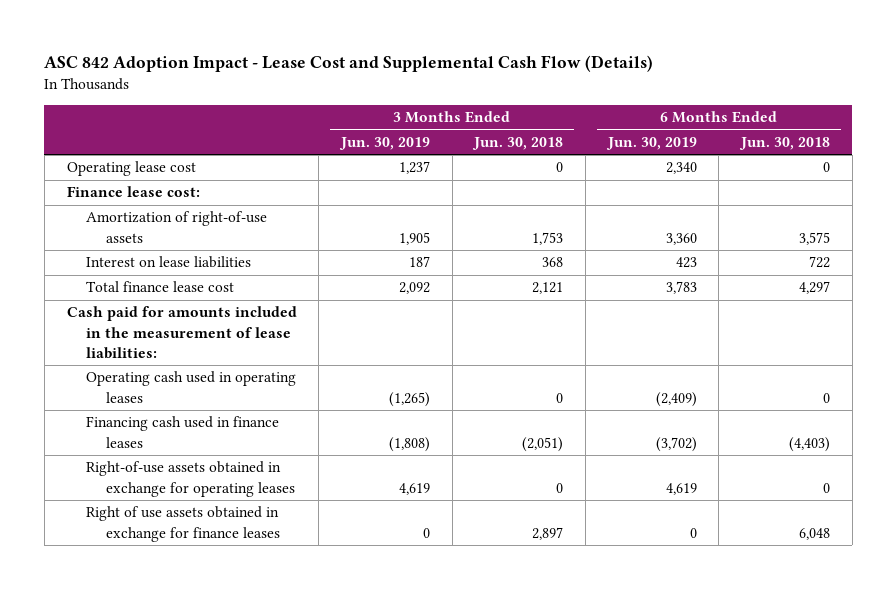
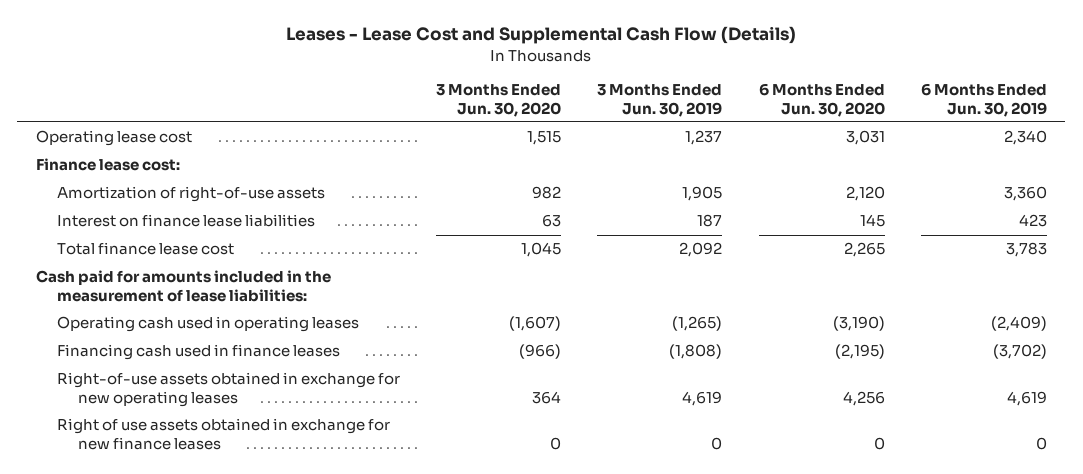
[44,55,654,73] ASC 842 Adoption Impact - Lease Cost and Supplemental Cash Flow (Details) -> [286,26,797,45] Leases - Lease Cost and Supplemental Cash Flow (Details)
[472,136,564,150] Jun. 30, 2018 -> none
[738,136,830,150] Jun. 30, 2018 -> none
none -> [436,83,562,117] 3 Months Ended Jun. 30, 2020
none -> [758,82,885,117] 6 Months Ended Jun. 30, 2020
[86,256,252,269] Interest on lease liabilities -> [56,214,315,228] Interest on finance lease liabilities
[86,461,296,497] Right-of-use assets obtained in exchange for operating leases -> [56,372,400,408] Right-of-use assets obtained in exchange for new operating leases
[86,506,281,542] Right of use assets obtained in exchange for finance leases -> [56,418,390,451] Right of use assets obtained in exchange for new finance leases

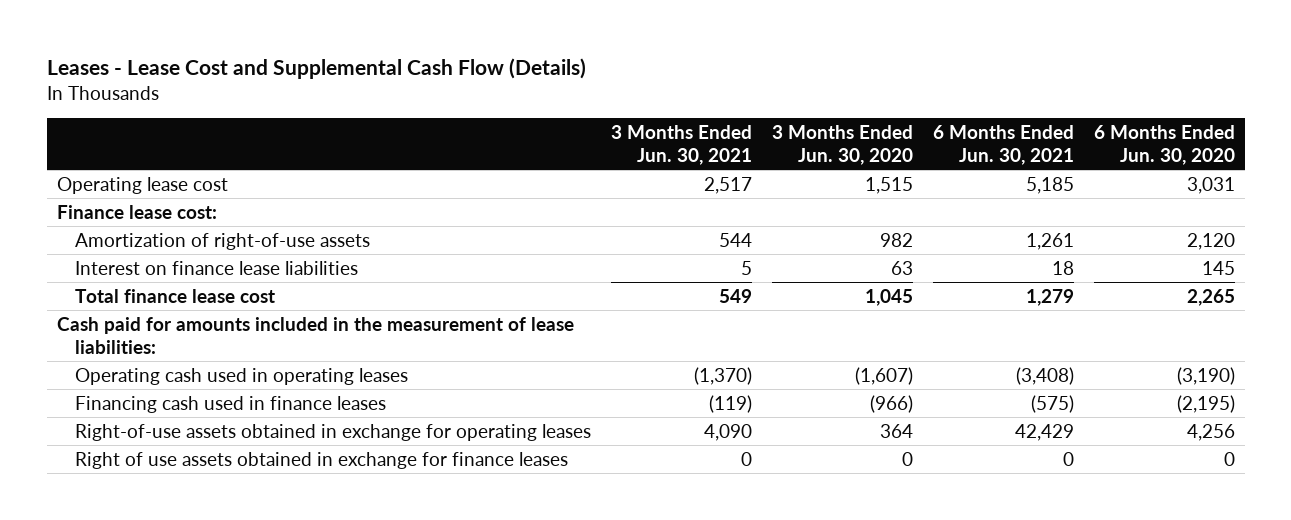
[597,83,723,117] 3 Months Ended Jun. 30, 2019 -> none
[921,82,1048,117] 6 Months Ended Jun. 30, 2019 -> none
none -> [610,125,752,165] 3 Months Ended Jun. 30, 2021
none -> [932,125,1074,165] 6 Months Ended Jun. 30, 2021
[56,372,400,408] Right-of-use assets obtained in exchange for new operating leases -> [74,423,591,441] Right-of-use assets obtained in exchange for operating leases
[56,418,390,451] Right of use assets obtained in exchange for new finance leases -> [74,451,568,469] Right of use assets obtained in exchange for finance leases

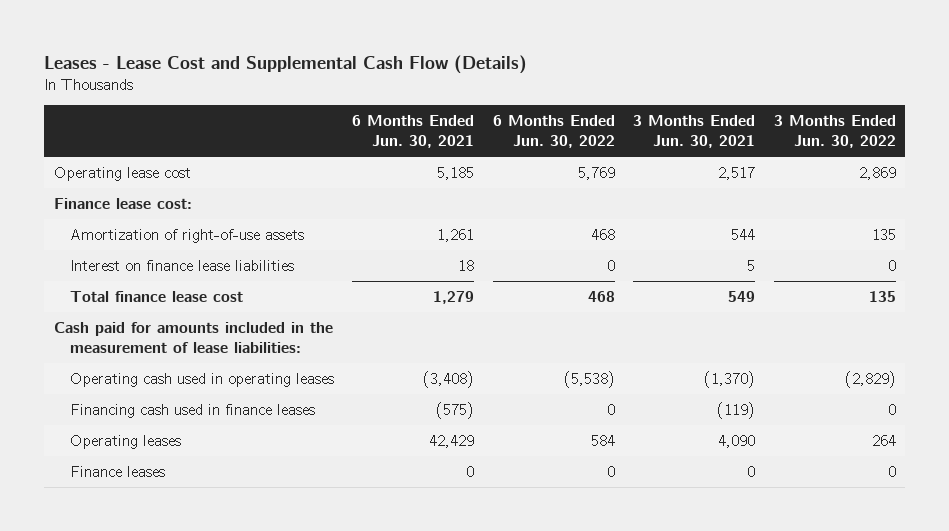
[771,125,913,165] 3 Months Ended Jun. 30, 2020 -> none
[1093,125,1235,165] 6 Months Ended Jun. 30, 2020 -> none
none -> [492,115,615,149] 6 Months Ended Jun. 30, 2022
none -> [773,115,896,149] 3 Months Ended Jun. 30, 2022
[74,423,591,441] Right-of-use assets obtained in exchange for operating leases -> [69,434,181,449] Operating leases
[74,451,568,469] Right of use assets obtained in exchange for finance leases -> [69,465,165,477] Finance leases

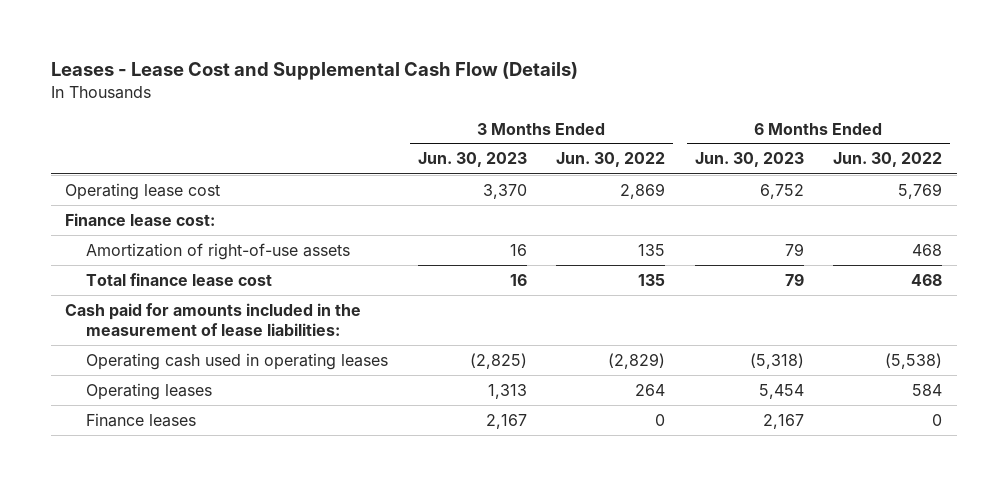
[352,115,475,149] 6 Months Ended Jun. 30, 2021 -> none
[633,115,756,149] 3 Months Ended Jun. 30, 2021 -> none
none -> [417,152,527,168] Jun. 30, 2023
none -> [694,152,804,168] Jun. 30, 2023
[69,259,294,271] Interest on finance lease liabilities -> none
[69,403,315,418] Financing cash used in finance leases -> none

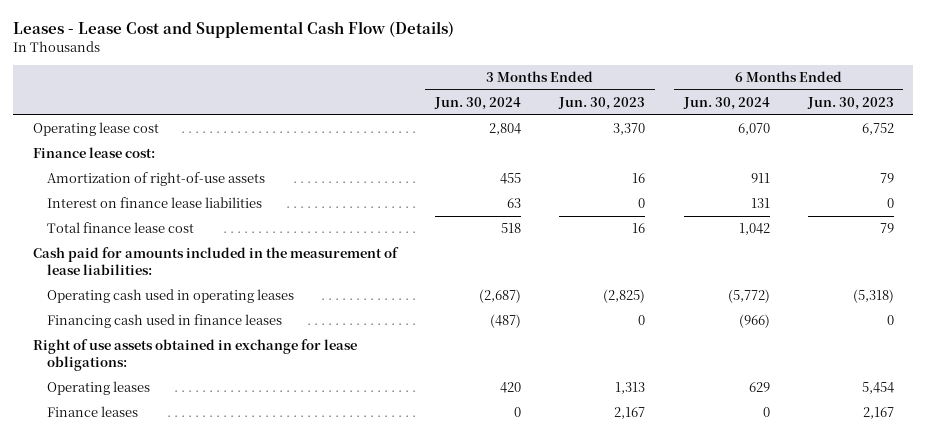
[556,152,666,168] Jun. 30, 2022 -> none
[833,152,943,168] Jun. 30, 2022 -> none
none -> [433,96,521,110] Jun. 30, 2024
none -> [682,96,770,110] Jun. 30, 2024
none -> [46,197,262,209] Interest on finance lease liabilities
none -> [46,314,282,329] Financing cash used in finance leases
none -> [32,339,357,372] Right of use assets obtained in exchange for lease obligations:

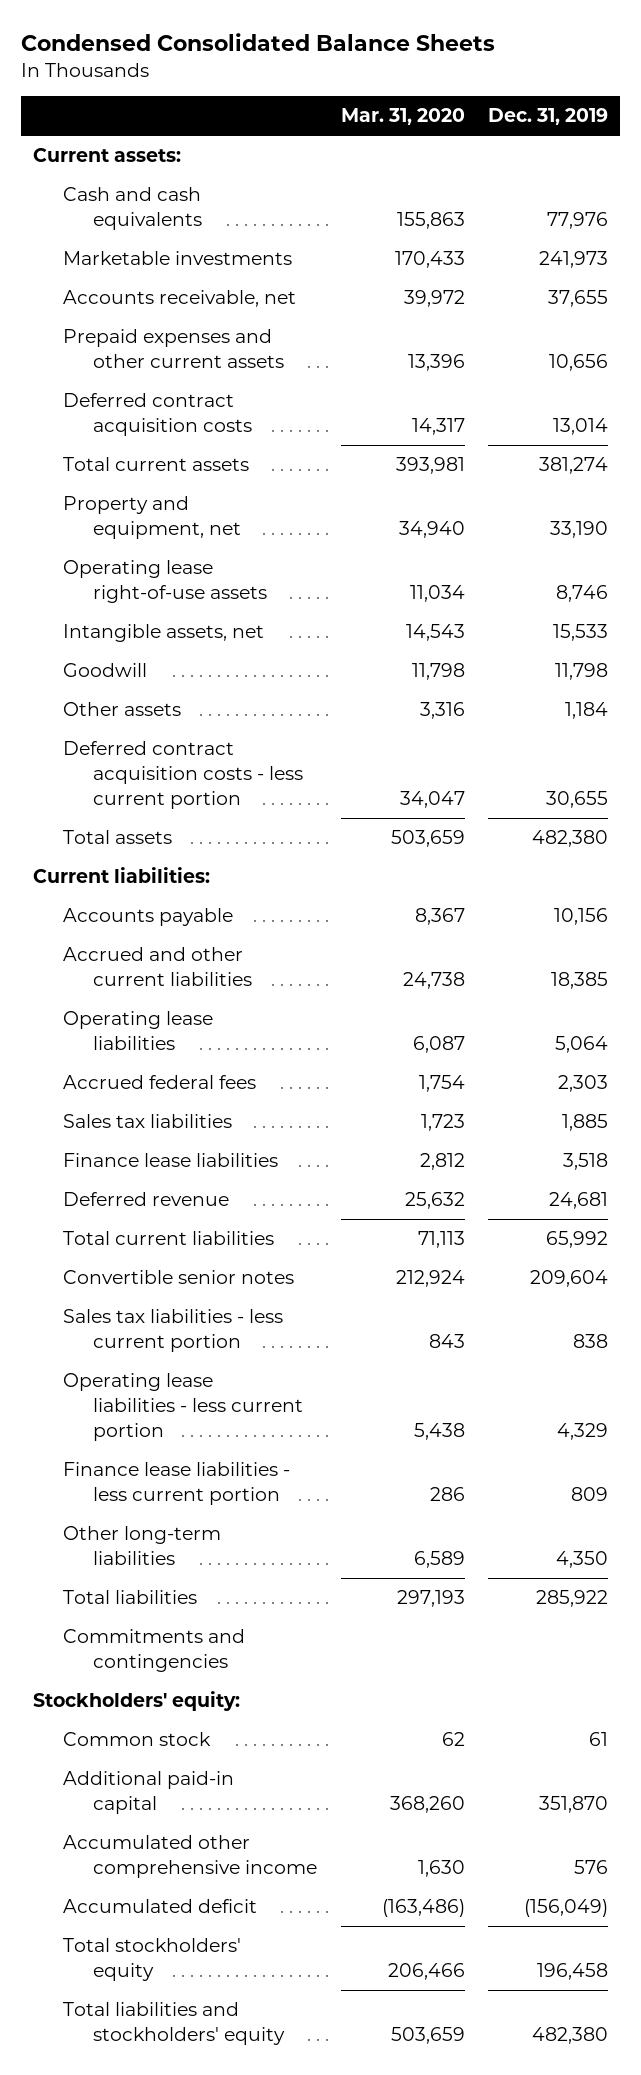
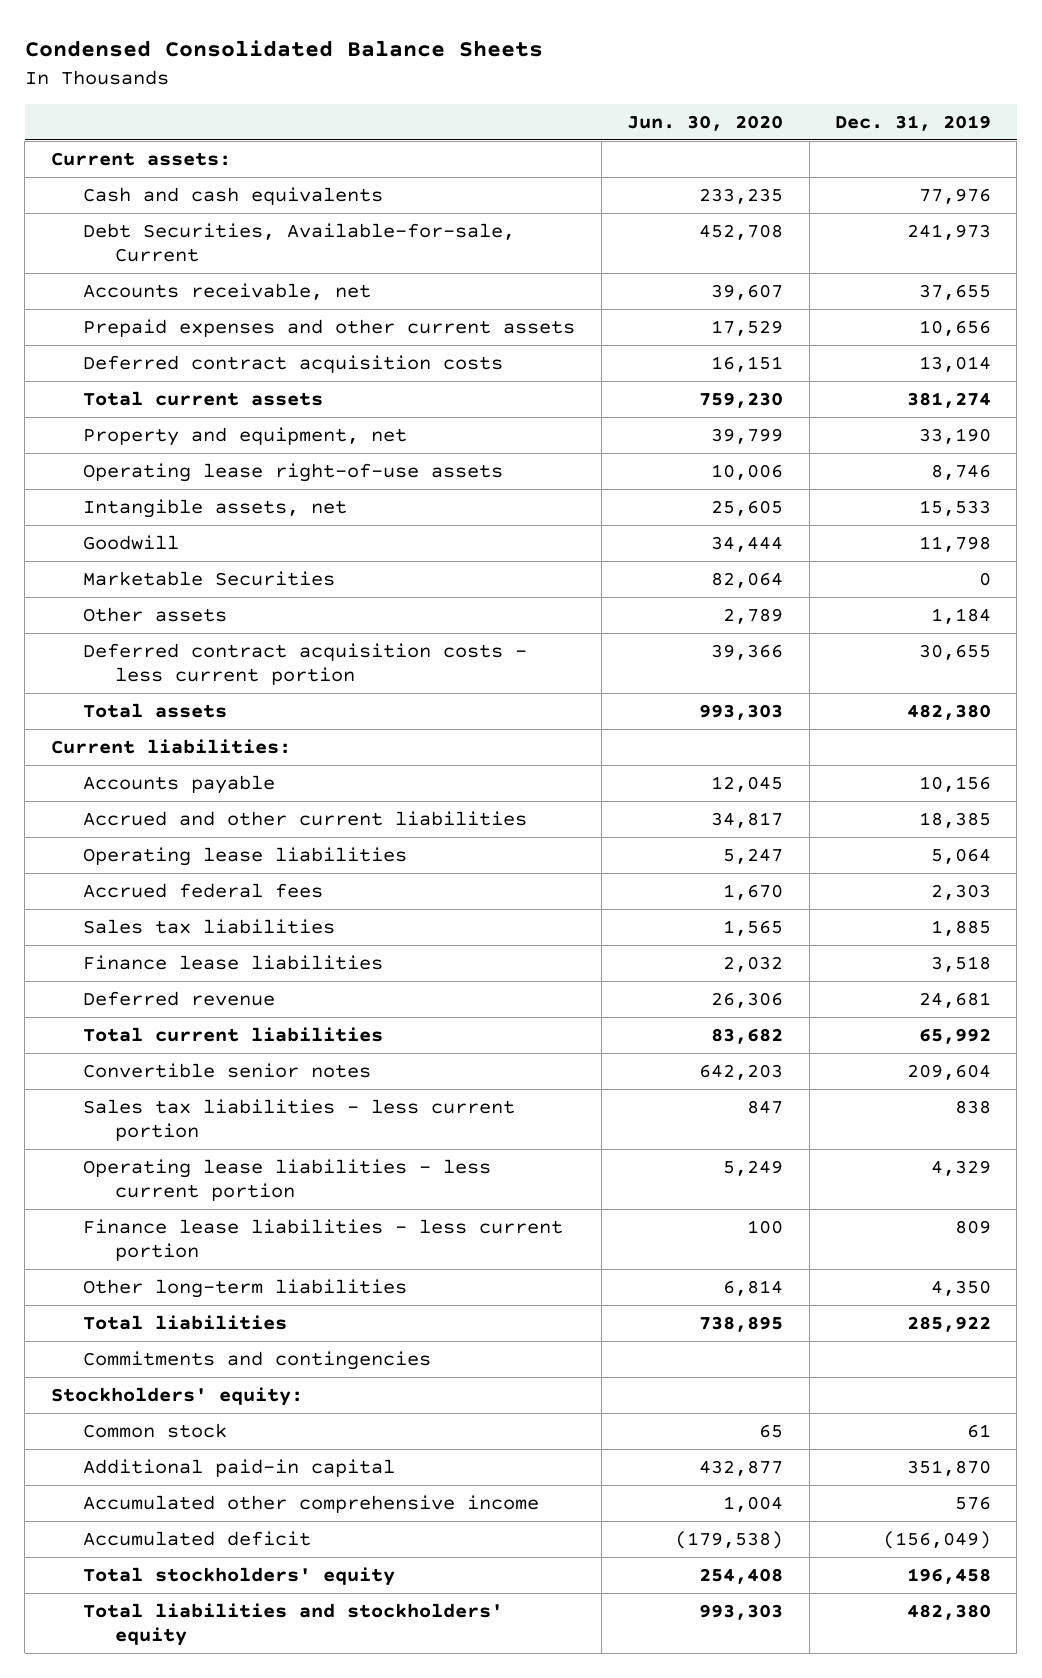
[340,108,465,126] Mar. 31, 2020 -> none
none -> [627,114,784,131] Jun. 30, 2020
[63,251,293,266] Marketable investments -> [83,222,516,263] Debt Securities, Available-for-sale, Current
none -> [83,570,336,586] Marketable Securities

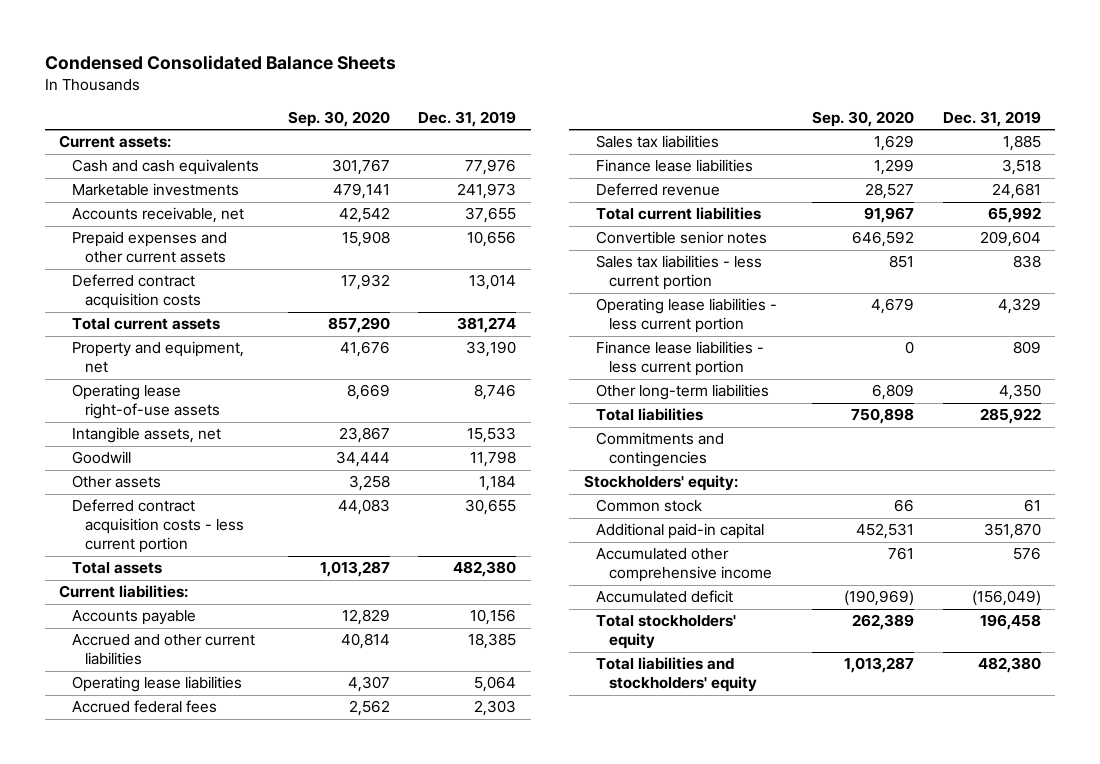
[627,114,784,131] Jun. 30, 2020 -> none
none -> [287,110,390,127] Sep. 30, 2020
[83,222,516,263] Debt Securities, Available-for-sale, Current -> [72,183,240,197] Marketable investments
[83,570,336,586] Marketable Securities -> none

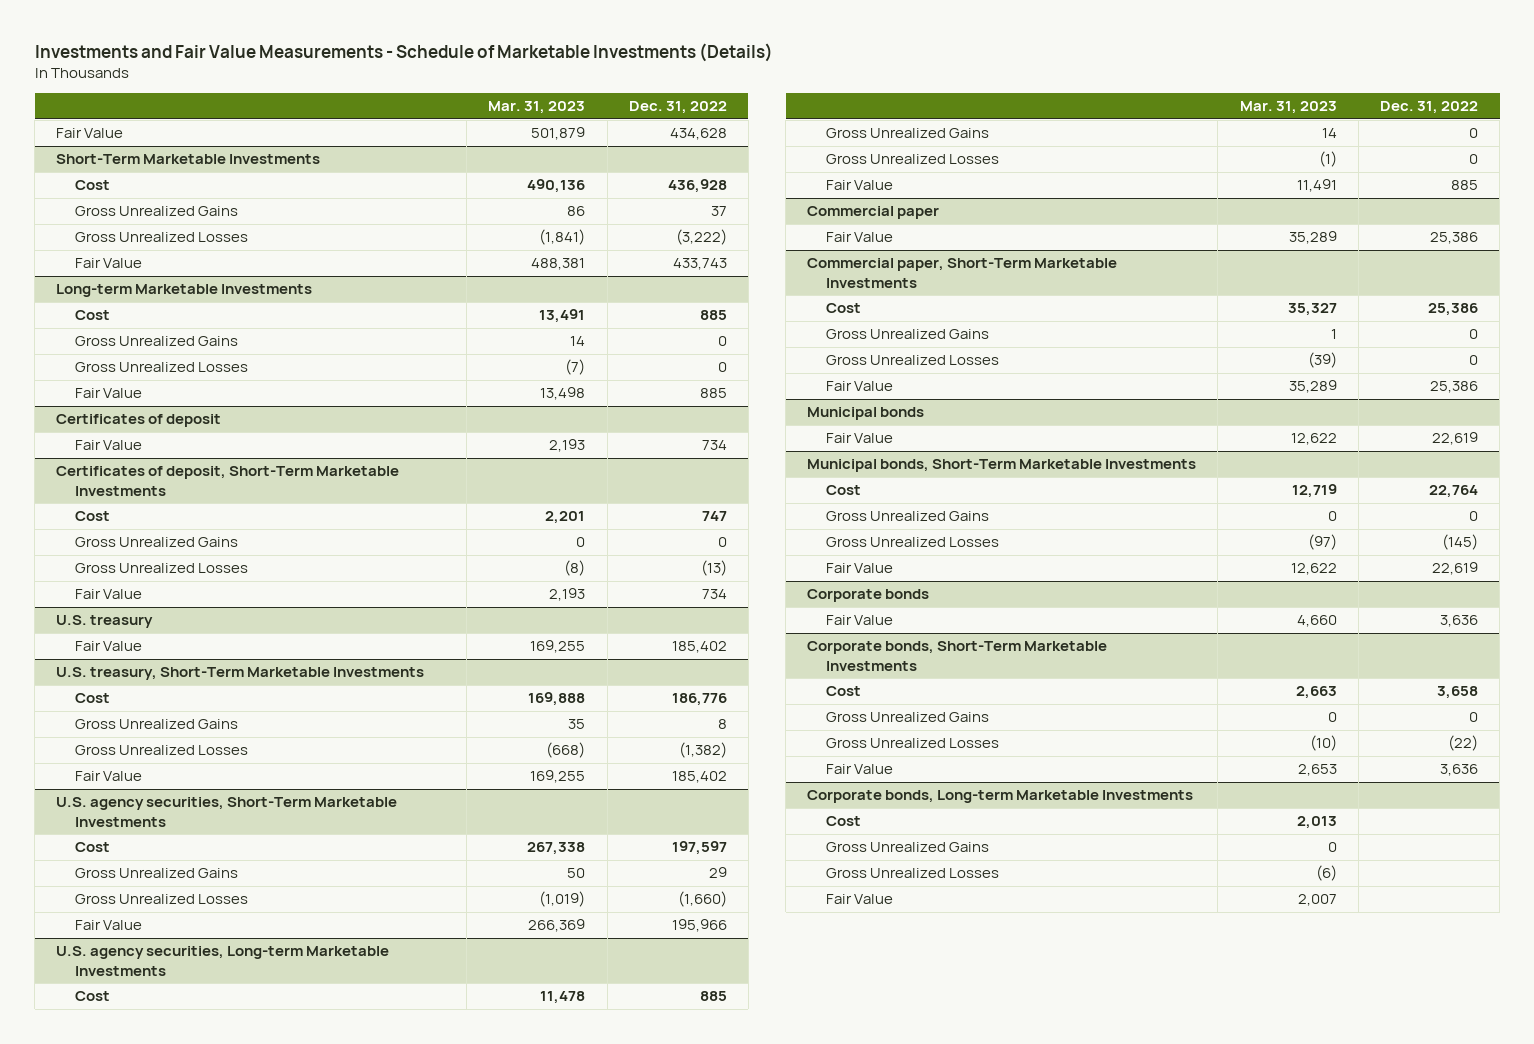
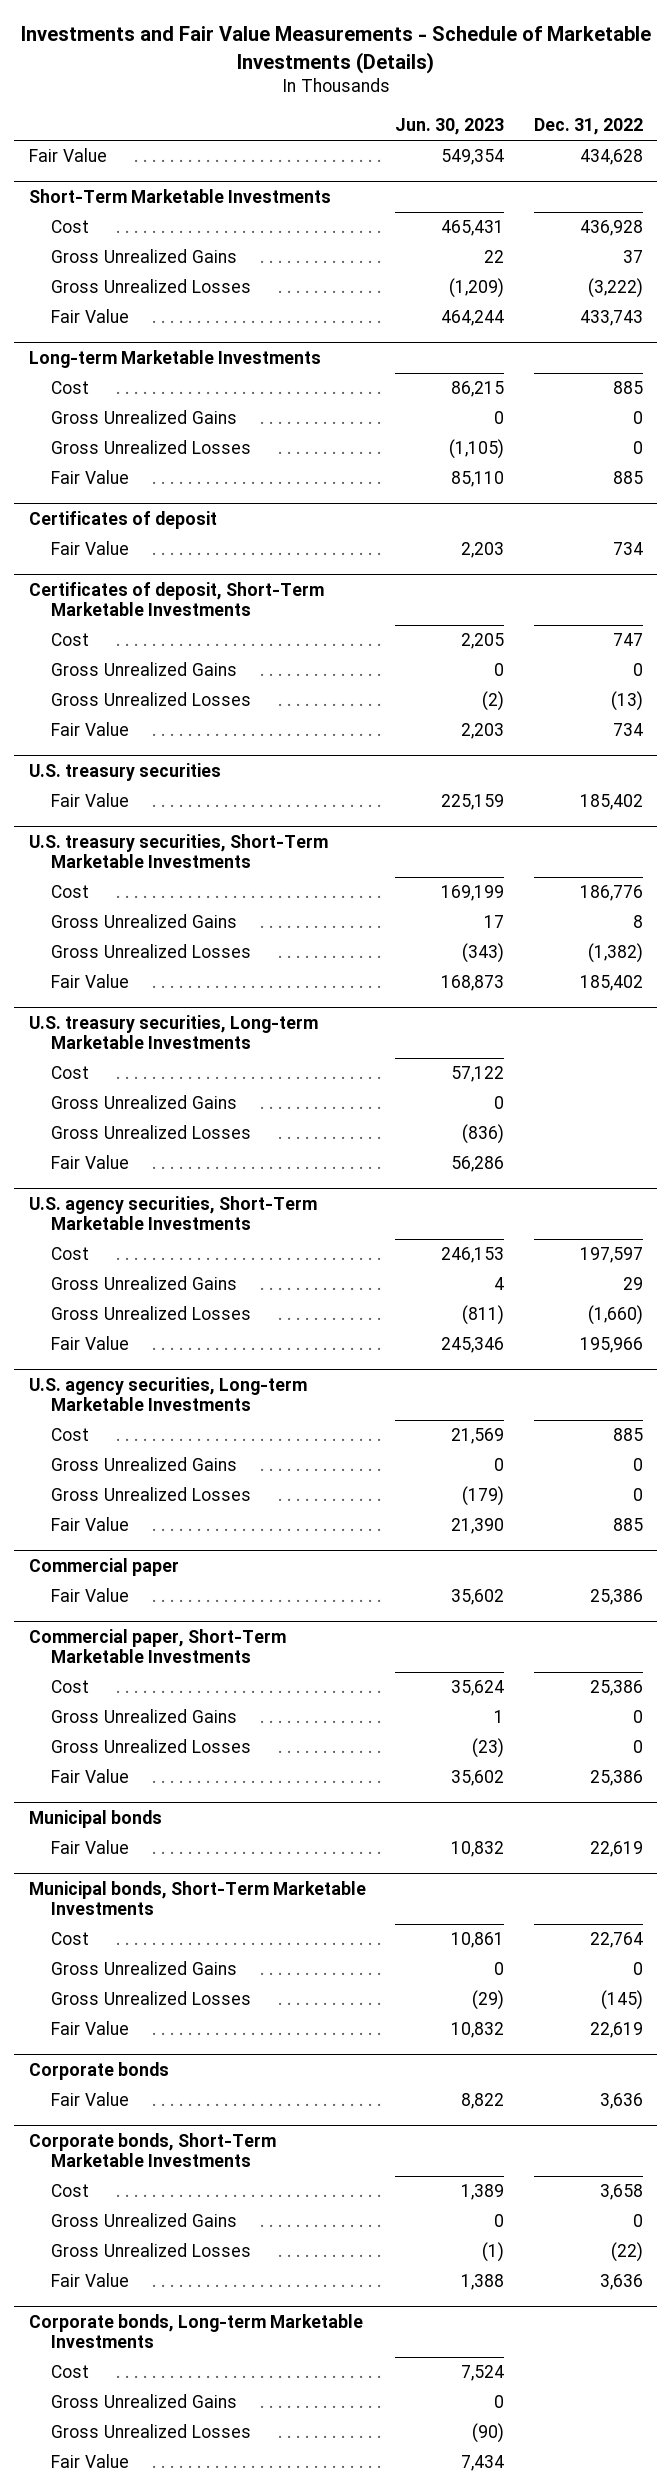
[488,101,586,115] Mar. 31, 2023 -> none
none -> [395,118,505,136] Jun. 30, 2023
[56,615,154,629] U.S. treasury -> [28,762,221,781] U.S. treasury securities
[56,667,425,681] U.S. treasury, Short-Term Marketable Investments -> [28,833,328,868] U.S. treasury securities, Short-Term Marketable Investments
none -> [28,1014,318,1049] U.S. treasury securities, Long-term Marketable Investments
none -> [50,1066,89,1080] Cost
none -> [50,1095,237,1110] Gross Unrealized Gains
none -> [50,1125,251,1140] Gross Unrealized Losses
none -> [50,1155,129,1170] Fair Value

